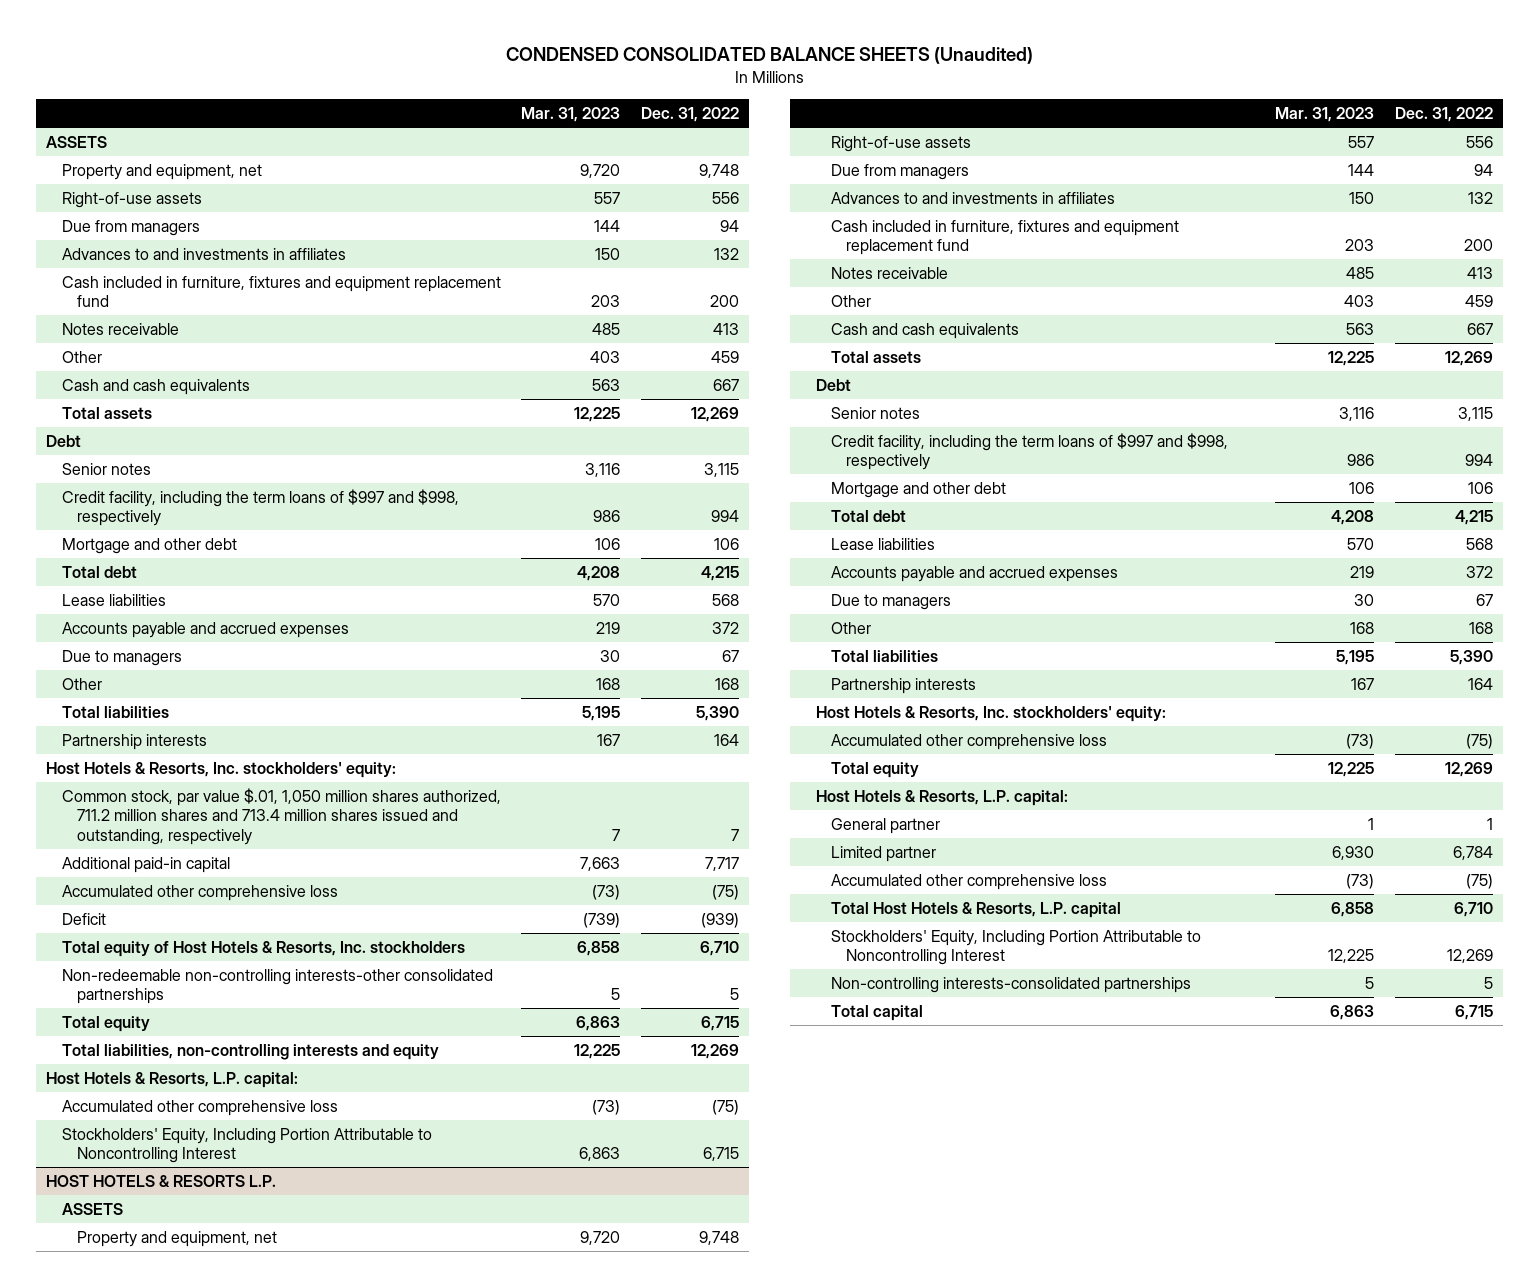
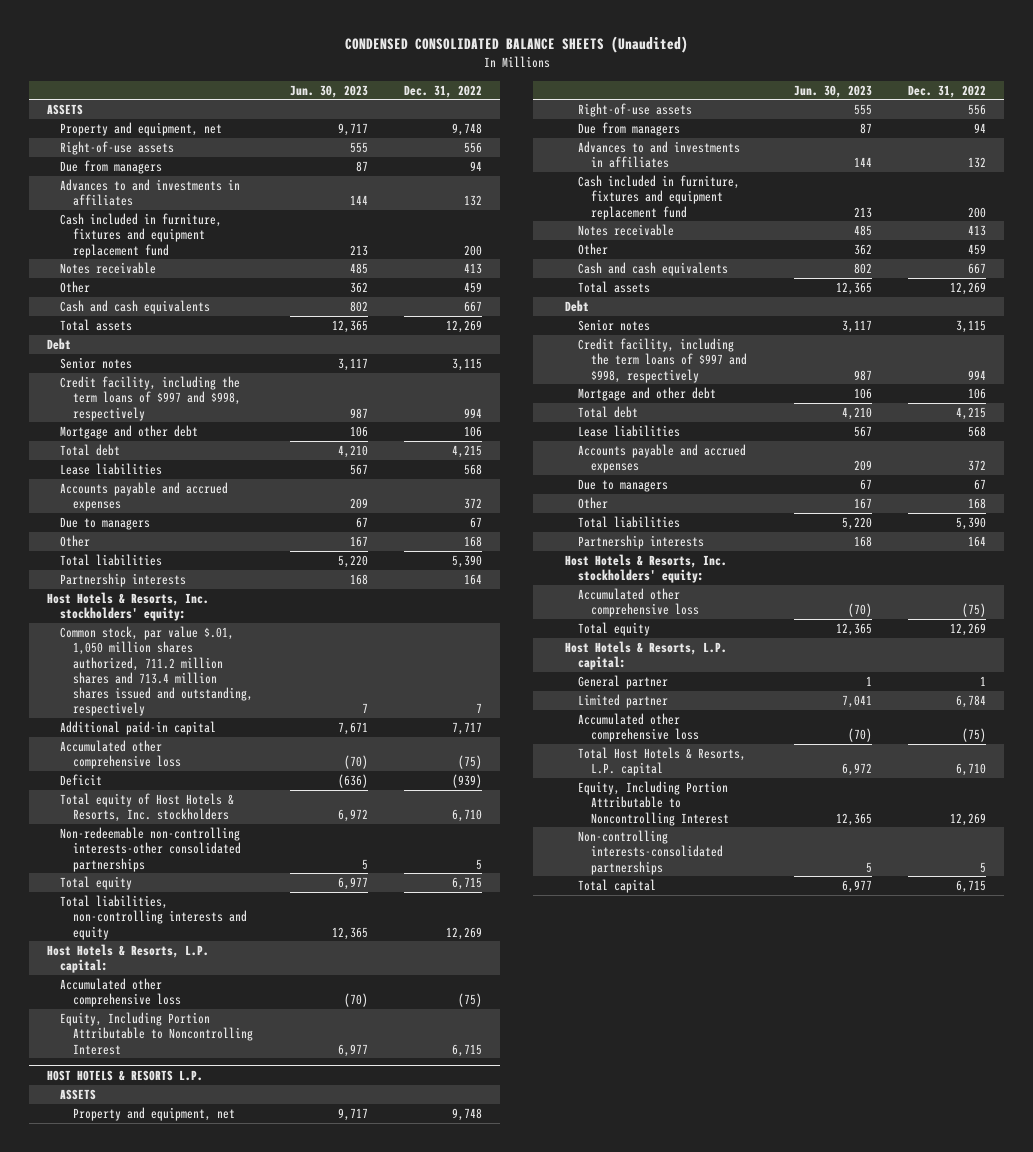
[521,107,621,123] Mar. 31, 2023 -> none
none -> [289,84,368,98] Jun. 30, 2023
[61,1127,432,1164] Stockholders' Equity, Including Portion Attributable to Noncontrolling Interest -> [60,1012,254,1055] Equity, Including Portion Attributable to Noncontrolling Interest
[830,929,1201,966] Stockholders' Equity, Including Portion Attributable to Noncontrolling Interest -> [577,781,729,826] Equity, Including Portion Attributable to Noncontrolling Interest

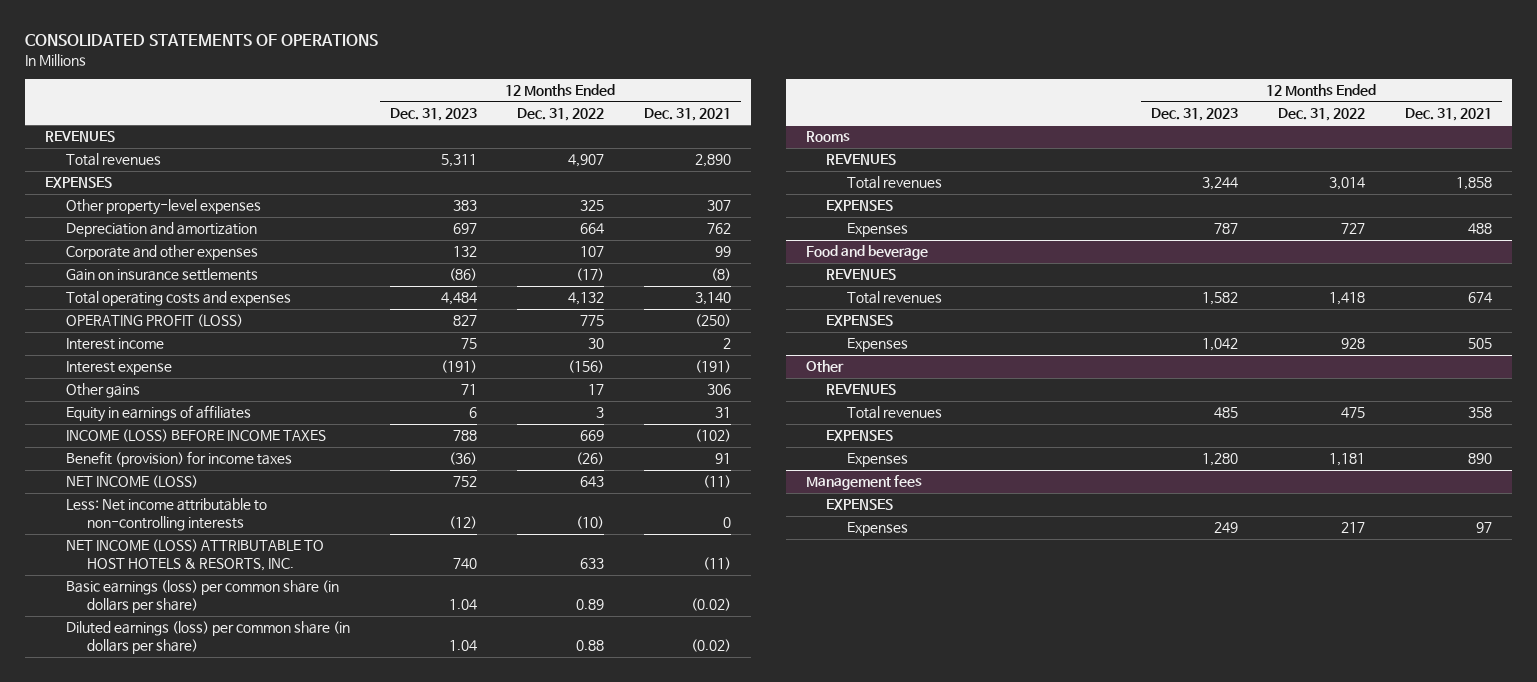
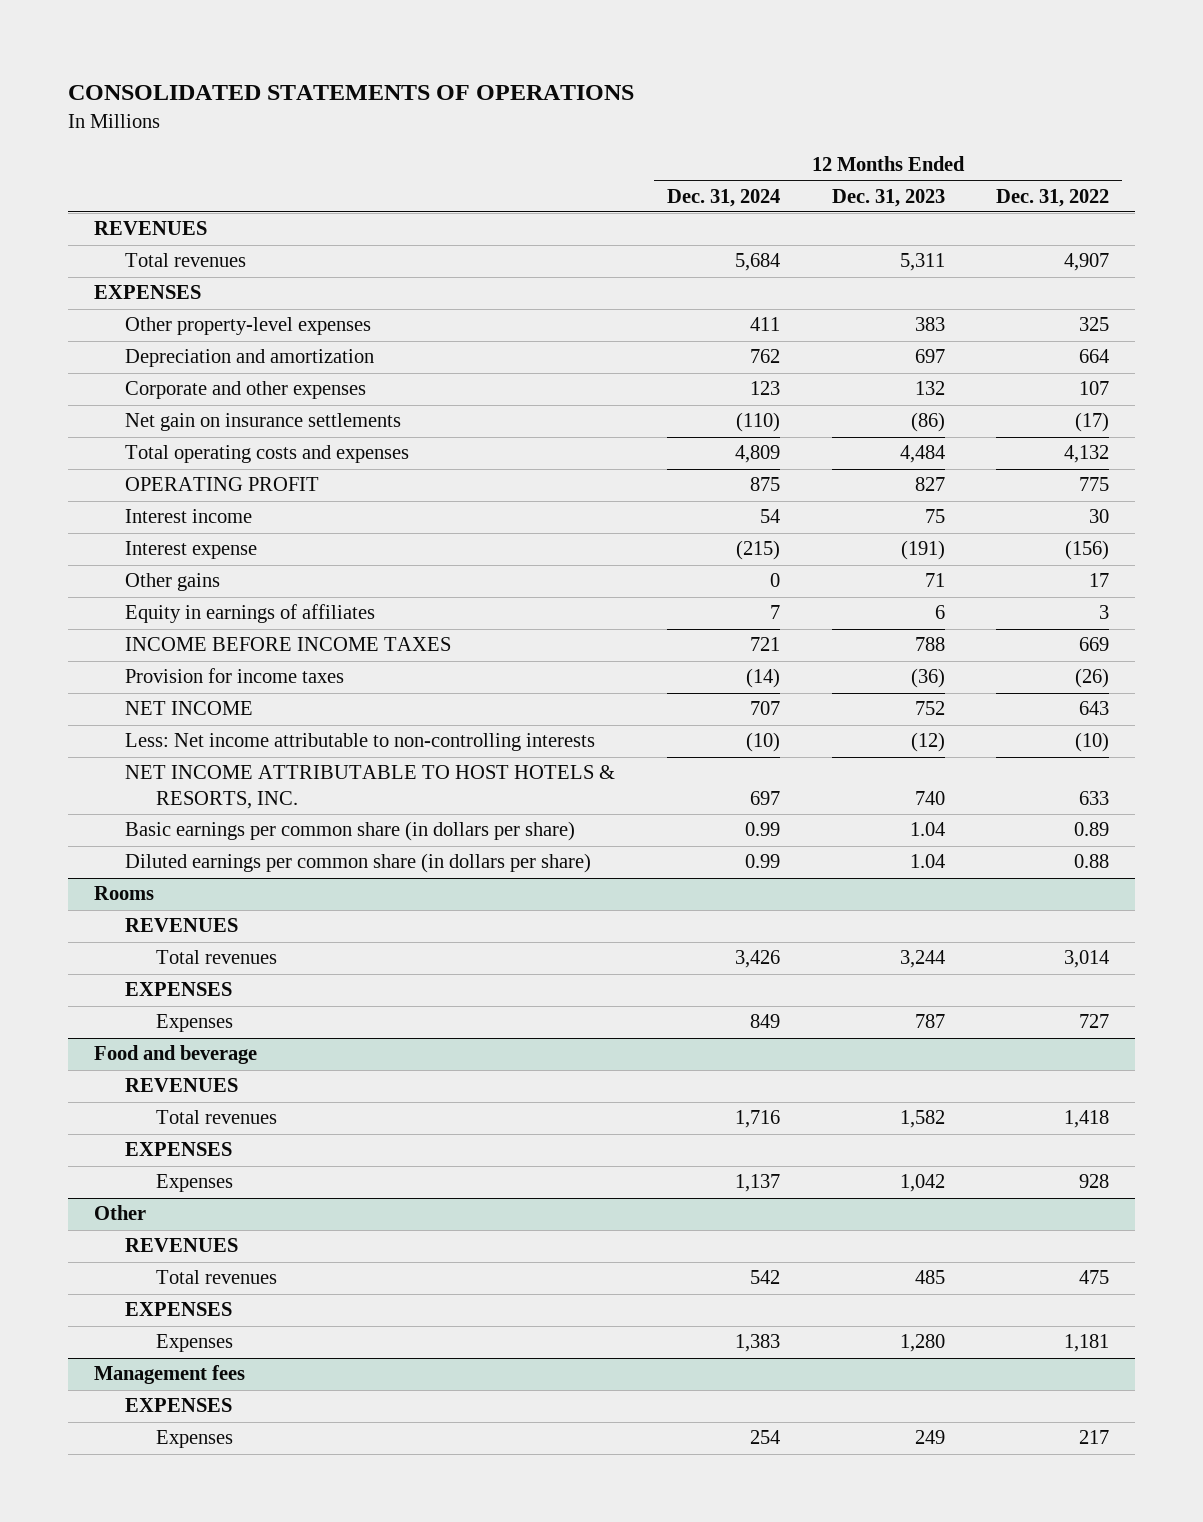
[644,107,732,121] Dec. 31, 2021 -> none
none -> [666,188,780,207] Dec. 31, 2024
[65,268,258,282] Gain on insurance settlements -> [125,413,402,432] Net gain on insurance settlements
[65,314,243,328] OPERATING PROFIT (LOSS) -> [125,477,320,492] OPERATING PROFIT
[65,429,326,443] INCOME (LOSS) BEFORE INCOME TAXES -> [125,637,452,652] INCOME BEFORE INCOME TAXES
[65,451,292,468] Benefit (provision) for income taxes -> [125,668,345,684] Provision for income taxes
[65,475,198,489] NET INCOME (LOSS) -> [125,701,254,716] NET INCOME
[65,539,324,572] NET INCOME (LOSS) ATTRIBUTABLE TO HOST HOTELS & RESORTS, INC. -> [125,765,616,810] NET INCOME ATTRIBUTABLE TO HOST HOTELS & RESORTS, INC.
[65,580,339,614] Basic earnings (loss) per common share (in dollars per share) -> [125,821,576,842] Basic earnings per common share (in dollars per share)
[65,621,350,655] Diluted earnings (loss) per common share (in dollars per share) -> [125,853,592,874] Diluted earnings per common share (in dollars per share)

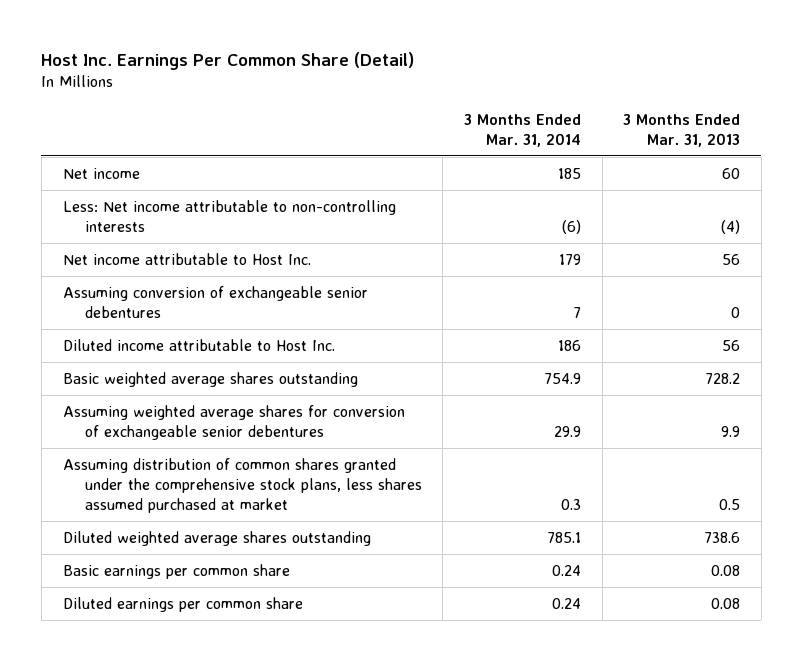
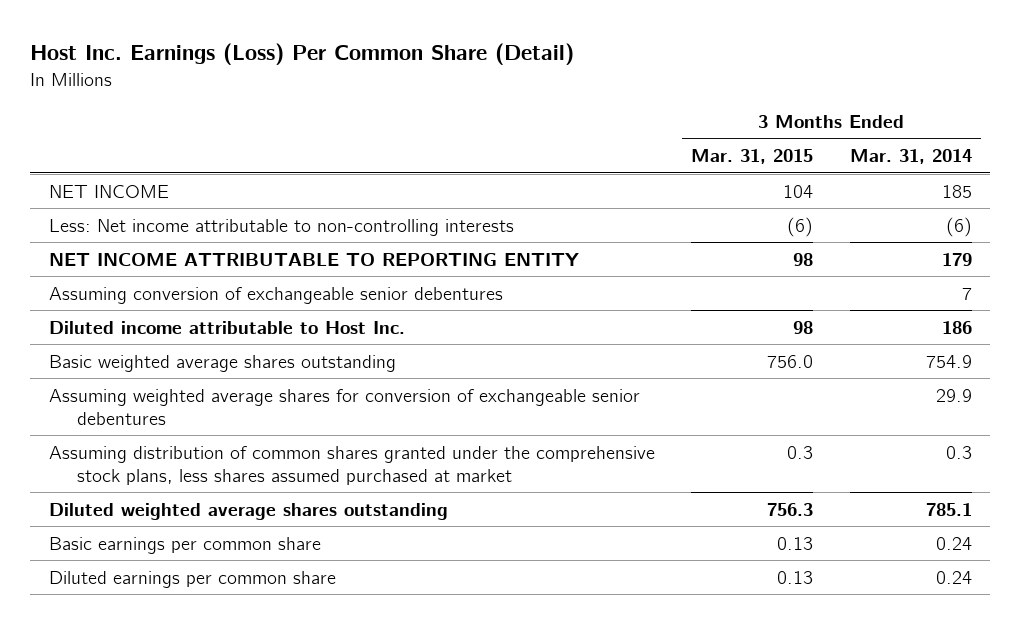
[41,51,415,70] Host Inc. Earnings Per Common Share (Detail) -> [30,42,575,65] Host Inc. Earnings (Loss) Per Common Share (Detail)
[623,113,741,148] 3 Months Ended Mar. 31, 2013 -> none
none -> [691,149,814,165] Mar. 31, 2015
[62,167,140,179] Net income -> [48,184,169,198] NET INCOME
[62,252,311,265] Net income attributable to Host Inc. -> [48,252,579,266] NET INCOME ATTRIBUTABLE TO REPORTING ENTITY

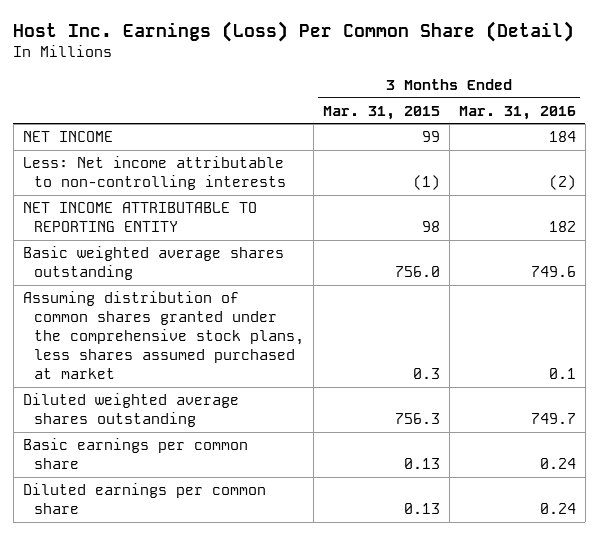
[849,149,972,165] Mar. 31, 2014 -> none
none -> [458,105,576,120] Mar. 31, 2016
[783,184,814,198] 104 -> [421,131,440,143] 99
[787,216,814,237] (6) -> [412,175,440,191] (1)
[48,286,503,304] Assuming conversion of exchangeable senior debentures -> none
[48,320,405,334] Diluted income attributable to Host Inc. -> none
[48,388,640,425] Assuming weighted average shares for conversion of exchangeable senior debentures -> none

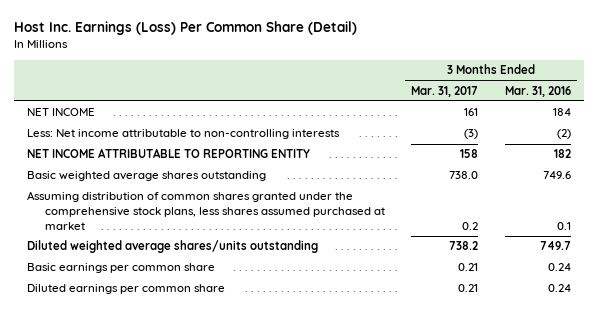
[322,105,440,120] Mar. 31, 2015 -> none
none -> [411,85,479,97] Mar. 31, 2017
[22,393,239,428] Diluted weighted average shares outstanding -> [27,240,319,254] Diluted weighted average shares/units outstanding

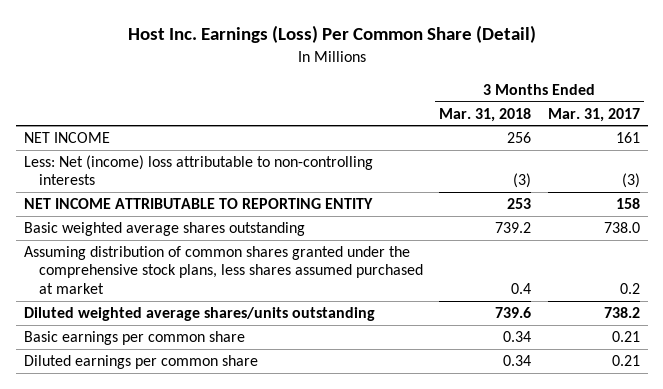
[504,85,571,97] Mar. 31, 2016 -> none
none -> [439,107,532,122] Mar. 31, 2018
[27,129,341,140] Less: Net income attributable to non-controlling interests -> [23,155,373,186] Less: Net (income) loss attributable to non-controlling interests

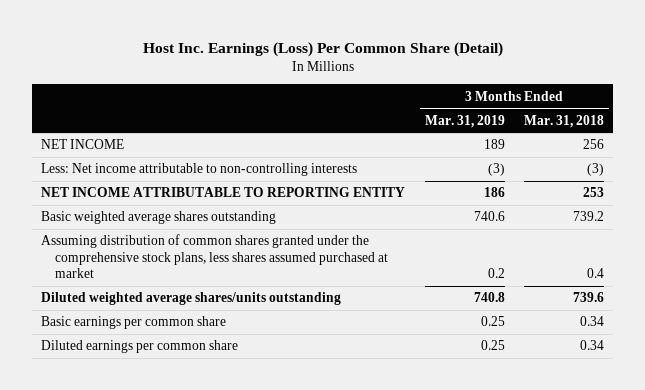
[547,107,640,122] Mar. 31, 2017 -> none
none -> [424,114,505,128] Mar. 31, 2019
[23,155,373,186] Less: Net (income) loss attributable to non-controlling interests -> [41,163,358,177] Less: Net income attributable to non-controlling interests

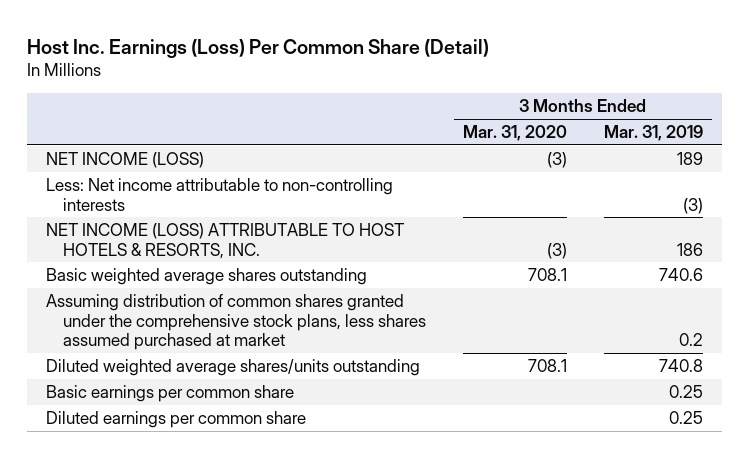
[523,114,604,128] Mar. 31, 2018 -> none
none -> [463,125,568,142] Mar. 31, 2020
[41,139,125,150] NET INCOME -> [45,152,204,169] NET INCOME (LOSS)
[41,187,406,198] NET INCOME ATTRIBUTABLE TO REPORTING ENTITY -> [45,223,404,259] NET INCOME (LOSS) ATTRIBUTABLE TO HOST HOTELS & RESORTS, INC.

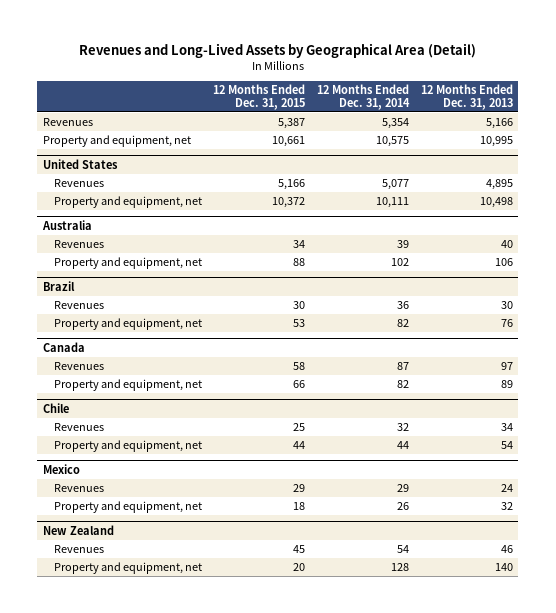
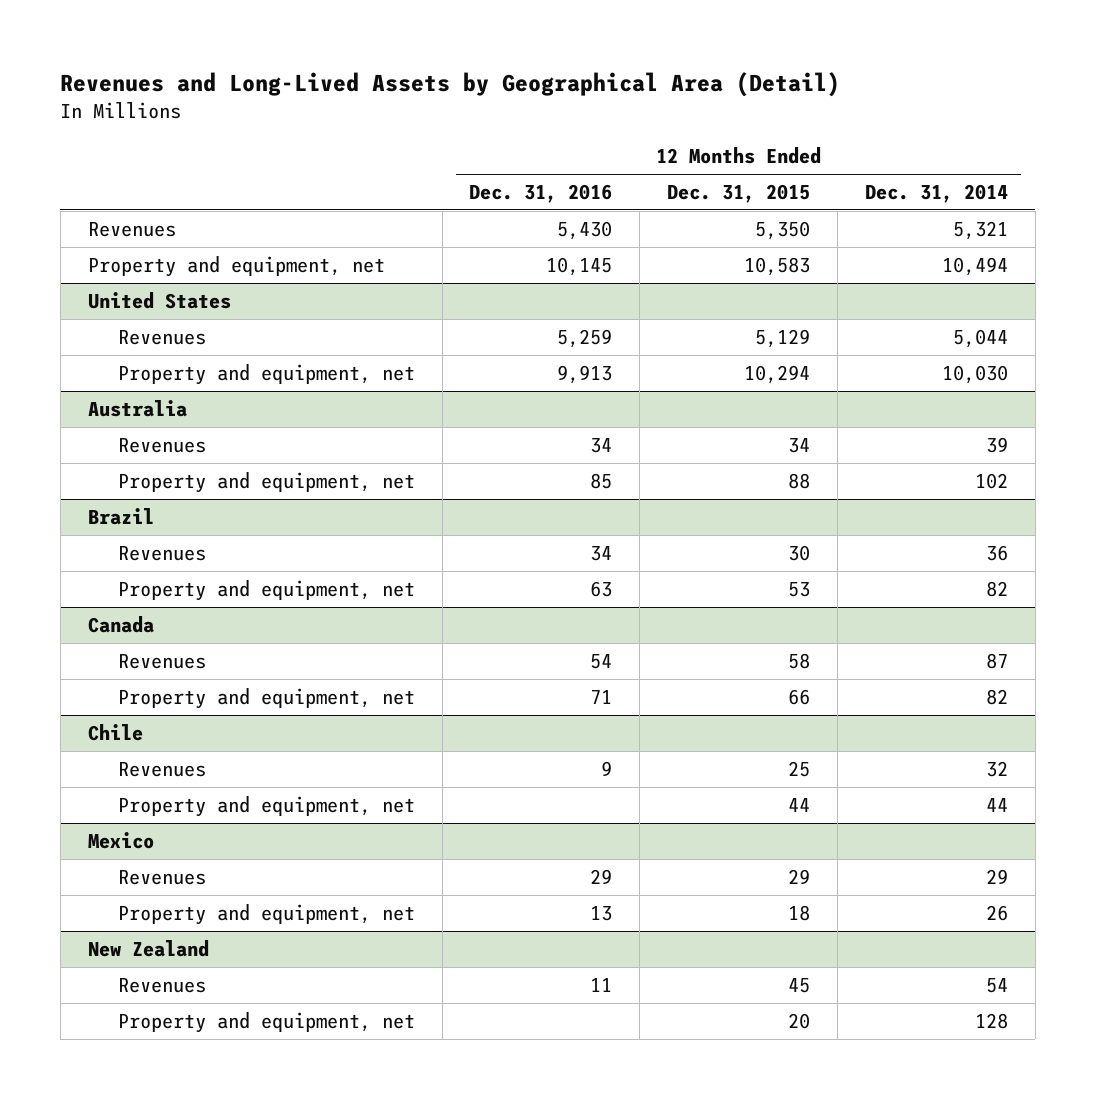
[420,83,513,110] 12 Months Ended Dec. 31, 2013 -> none
none -> [469,183,613,203] Dec. 31, 2016
[278,118,306,130] 5,387 -> [755,220,811,240] 5,350
[382,118,410,130] 5,354 -> [952,220,1008,240] 5,321
[272,136,306,148] 10,661 -> [744,256,811,276] 10,583
[376,136,410,148] 10,575 -> [941,256,1008,276] 10,494
[278,179,306,191] 5,166 -> [755,328,811,348] 5,129
[382,179,410,191] 5,077 -> [952,328,1008,348] 5,044
[272,197,306,209] 10,372 -> [744,364,811,384] 10,294
[376,197,410,209] 10,111 -> [941,364,1008,384] 10,030

